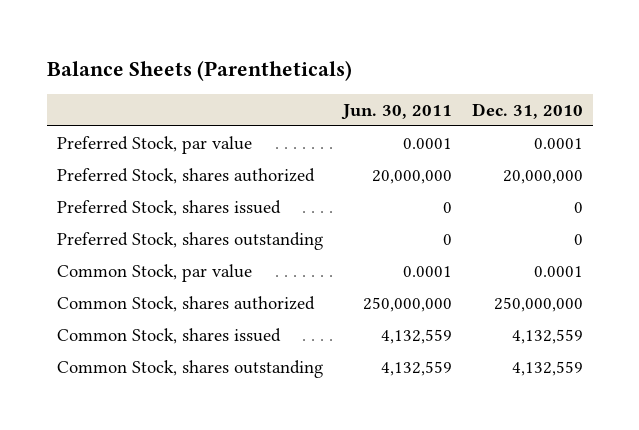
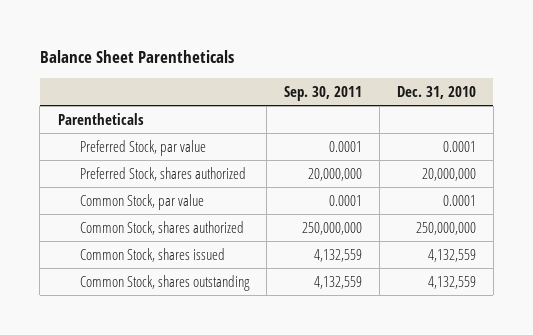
[46,59,352,81] Balance Sheets (Parentheticals) -> [39,50,234,64] Balance Sheet Parentheticals
[340,103,452,120] Jun. 30, 2011 -> none
none -> [283,86,362,102] Sep. 30, 2011
none -> [57,112,144,125] Parentheticals
[56,199,281,216] Preferred Stock, shares issued -> none
[56,231,323,250] Preferred Stock, shares outstanding -> none

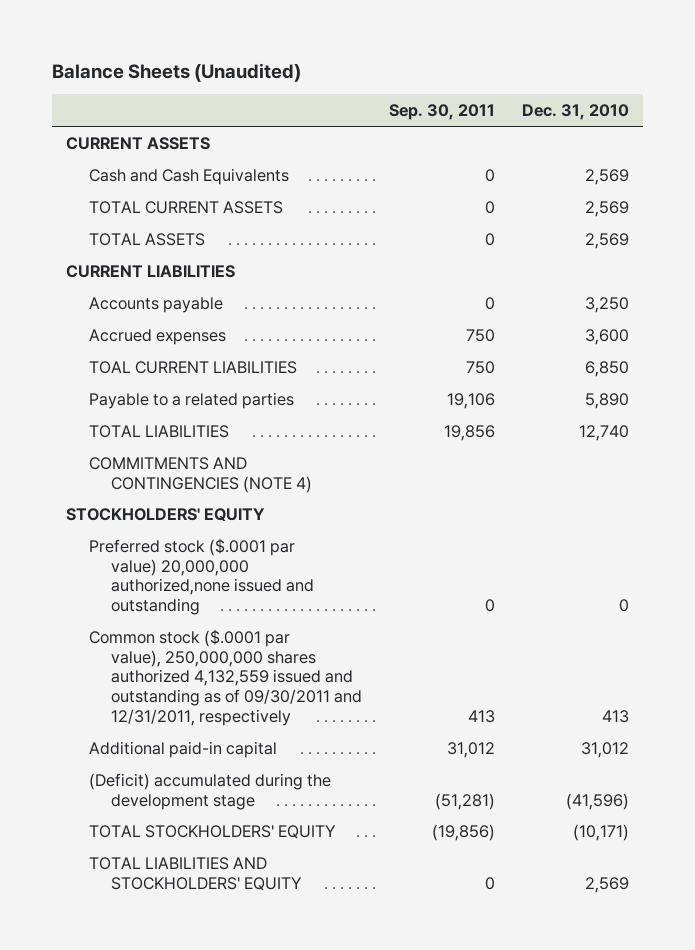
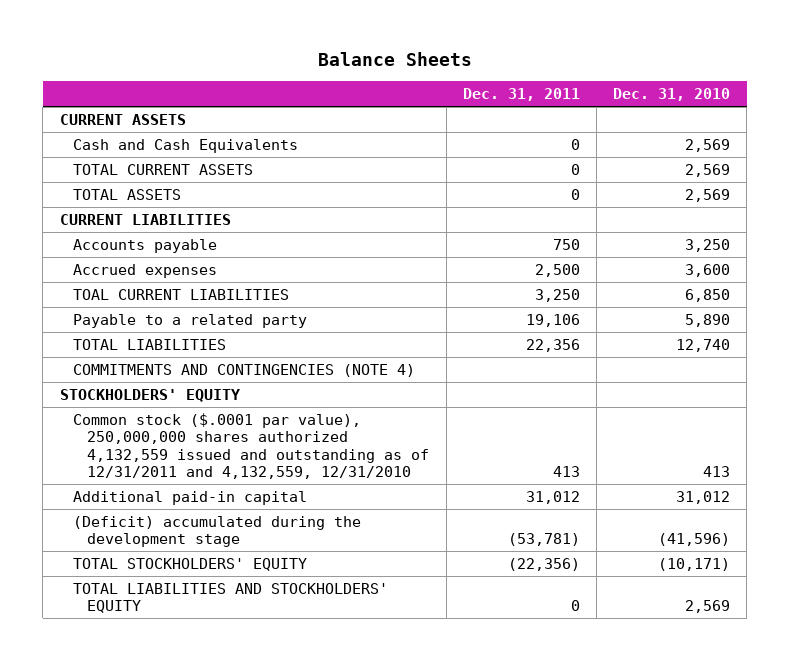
[52,63,302,83] Balance Sheets (Unaudited) -> [317,52,472,67] Balance Sheets
[389,104,496,121] Sep. 30, 2011 -> none
none -> [462,88,580,102] Dec. 31, 2011
[88,391,294,409] Payable to a related parties -> [73,314,308,329] Payable to a related party
[88,537,315,616] Preferred stock ($.0001 par value) 20,000,000 authorized,none issued and outstanding -> none
[88,628,363,727] Common stock ($.0001 par value), 250,000,000 shares authorized 4,132,559 issued and outstanding as of 09/30/2011 and 12/31/2011, respectively -> [73,413,430,479] Common stock ($.0001 par value), 250,000,000 shares authorized 4,132,559 issued and outstanding as of 12/31/2011 and 4,132,559, 12/31/2010

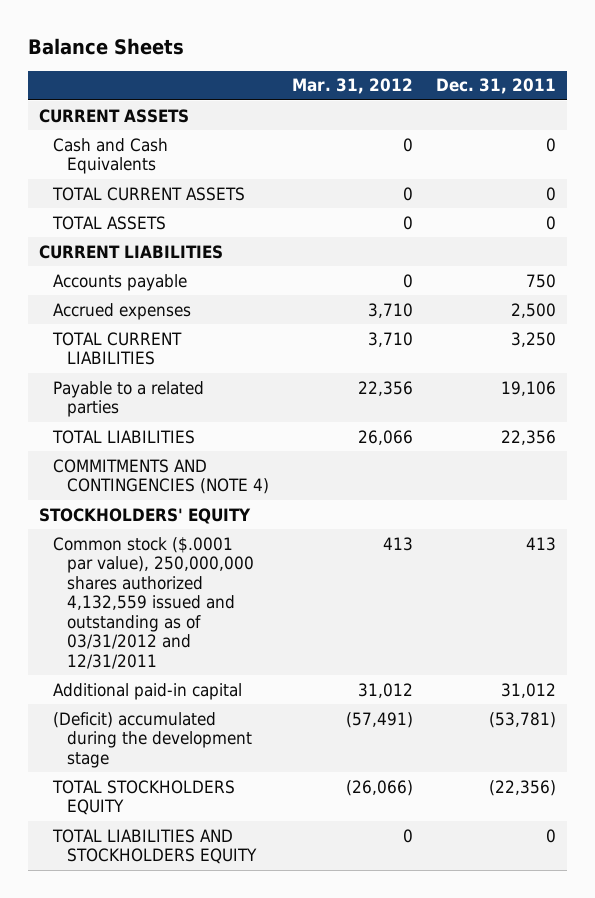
[613,88,731,102] Dec. 31, 2010 -> none
none -> [292,78,414,95] Mar. 31, 2012
[73,289,290,301] TOAL CURRENT LIABILITIES -> [52,331,183,366] TOTAL CURRENT LIABILITIES
[73,314,308,329] Payable to a related party -> [53,380,205,418] Payable to a related parties
[73,413,430,479] Common stock ($.0001 par value), 250,000,000 shares authorized 4,132,559 issued and outstanding as of 12/31/2011 and 4,132,559, 12/31/2010 -> [53,536,255,669] Common stock ($.0001 par value), 250,000,000 shares authorized 4,132,559 issued and outstanding as of 03/31/2012 and 12/31/2011
[73,558,308,572] TOTAL STOCKHOLDERS' EQUITY -> [52,779,236,816] TOTAL STOCKHOLDERS EQUITY
[73,583,389,614] TOTAL LIABILITIES AND STOCKHOLDERS' EQUITY -> [52,828,258,865] TOTAL LIABILITIES AND STOCKHOLDERS EQUITY

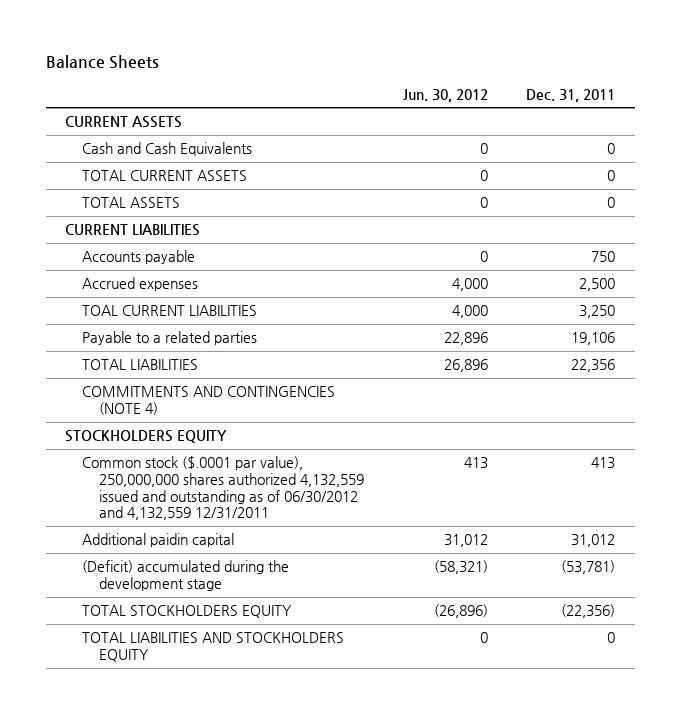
[292,78,414,95] Mar. 31, 2012 -> none
none -> [402,88,488,102] Jun. 30, 2012
[52,331,183,366] TOTAL CURRENT LIABILITIES -> [82,305,258,317] TOAL CURRENT LIABILITIES
[38,507,251,524] STOCKHOLDERS' EQUITY -> [64,430,227,444] STOCKHOLDERS EQUITY
[53,536,255,669] Common stock ($.0001 par value), 250,000,000 shares authorized 4,132,559 issued and outstanding as of 03/31/2012 and 12/31/2011 -> [82,456,365,521] Common stock ($.0001 par value), 250,000,000 shares authorized 4,132,559 issued and outstanding as of 06/30/2012 and 4,132,559 12/31/2011
[53,682,243,700] Additional paid-in capital -> [82,533,235,548] Additional paidin capital

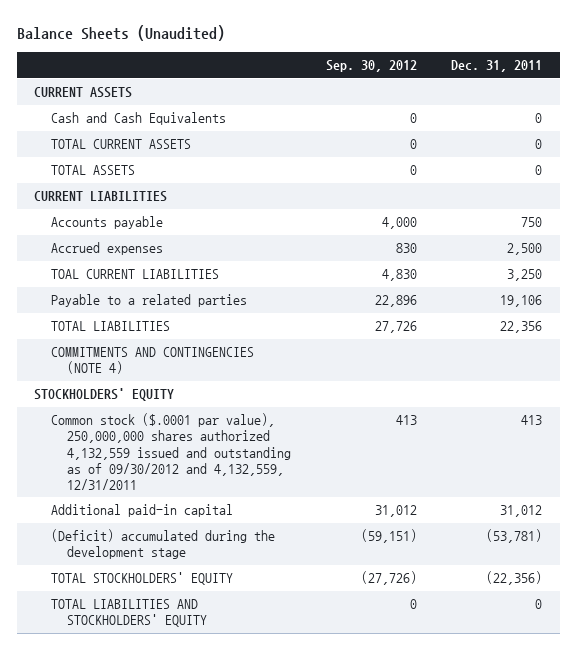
[45,54,159,69] Balance Sheets -> [16,25,225,42] Balance Sheets (Unaudited)
[402,88,488,102] Jun. 30, 2012 -> none
none -> [325,60,417,73] Sep. 30, 2012
[64,430,227,444] STOCKHOLDERS EQUITY -> [34,388,175,402] STOCKHOLDERS' EQUITY
[82,456,365,521] Common stock ($.0001 par value), 250,000,000 shares authorized 4,132,559 issued and outstanding as of 06/30/2012 and 4,132,559 12/31/2011 -> [50,413,292,490] Common stock ($.0001 par value), 250,000,000 shares authorized 4,132,559 issued and outstanding as of 09/30/2012 and 4,132,559, 12/31/2011
[82,533,235,548] Additional paidin capital -> [50,504,233,518] Additional paid-in capital
[82,605,292,619] TOTAL STOCKHOLDERS EQUITY -> [50,572,233,586] TOTAL STOCKHOLDERS' EQUITY
[82,632,345,662] TOTAL LIABILITIES AND STOCKHOLDERS EQUITY -> [50,599,208,628] TOTAL LIABILITIES AND STOCKHOLDERS' EQUITY

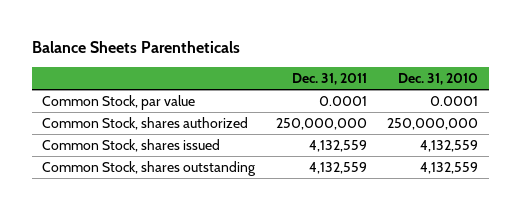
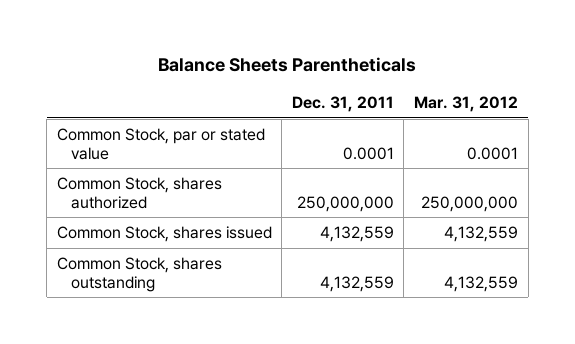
[398,73,479,86] Dec. 31, 2010 -> none
none -> [414,96,519,113] Mar. 31, 2012
[41,94,195,110] Common Stock, par value -> [56,128,265,160] Common Stock, par or stated value

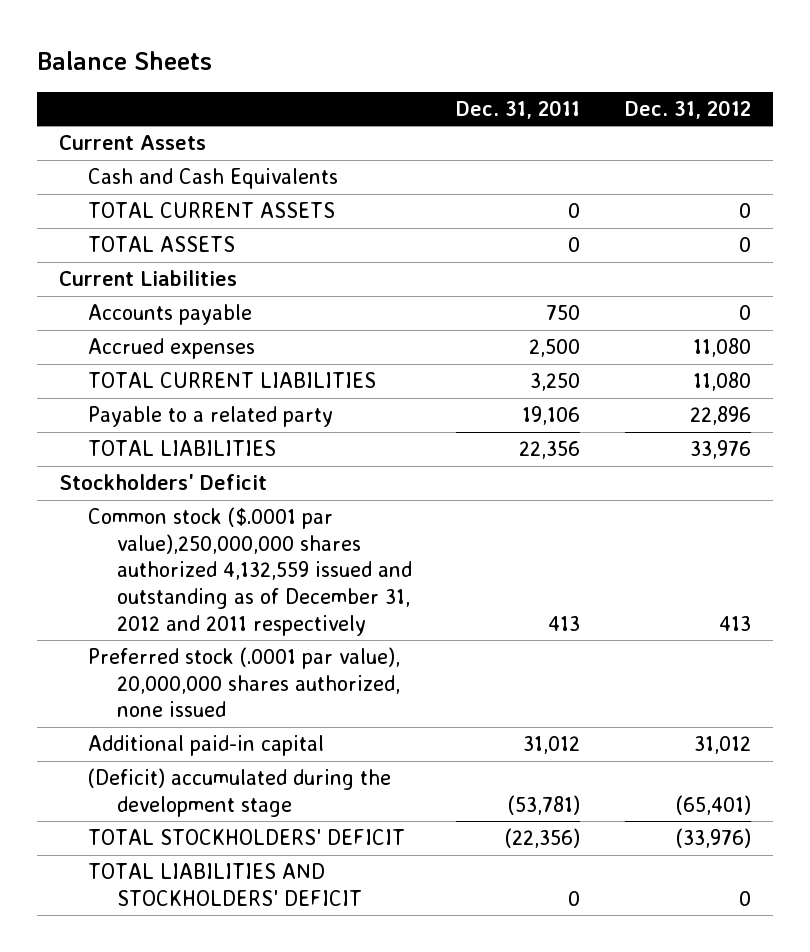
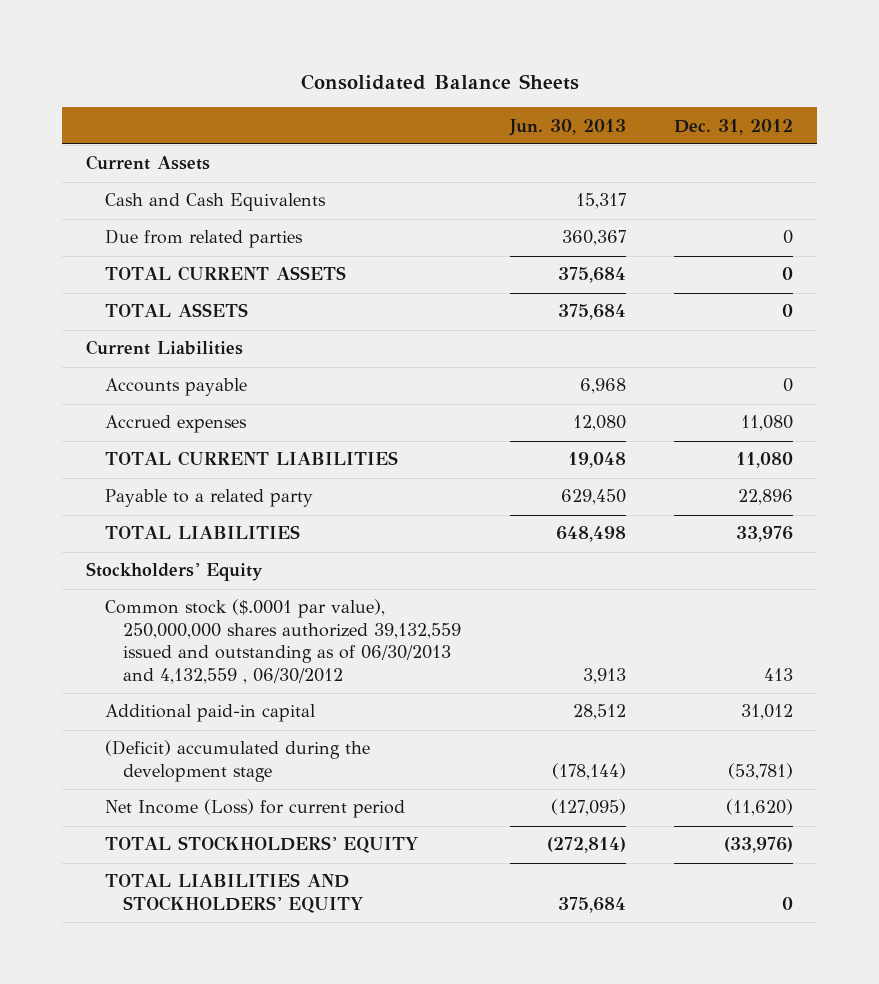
[36,51,212,71] Balance Sheets -> [300,74,579,91] Consolidated Balance Sheets
[456,99,581,119] Dec. 31, 2011 -> none
none -> [508,118,626,136] Jun. 30, 2013
none -> [104,229,303,249] Due from related parties
[88,647,401,718] Preferred stock (.0001 par value), 20,000,000 shares authorized, none issued -> none
[58,474,267,491] Stockholders' Deficit -> [86,562,264,582] Stockholders' Equity
[88,507,413,636] Common stock ($.0001 par value),250,000,000 shares authorized 4,132,559 issued and outstanding as of December 31, 2012 and 2011 respectively -> [104,599,462,685] Common stock ($.0001 par value), 250,000,000 shares authorized 39,132,559 issued and outstanding as of 06/30/2013 and 4,132,559 , 06/30/2012
[675,794,751,815] (65,401) -> [728,762,794,780] (53,781)
none -> [104,799,405,819] Net Income (Loss) for current period
[88,829,406,846] TOTAL STOCKHOLDERS' DEFICIT -> [104,836,418,854] TOTAL STOCKHOLDERS' EQUITY
[88,863,363,906] TOTAL LIABILITIES AND STOCKHOLDERS' DEFICIT -> [104,873,364,913] TOTAL LIABILITIES AND STOCKHOLDERS' EQUITY

